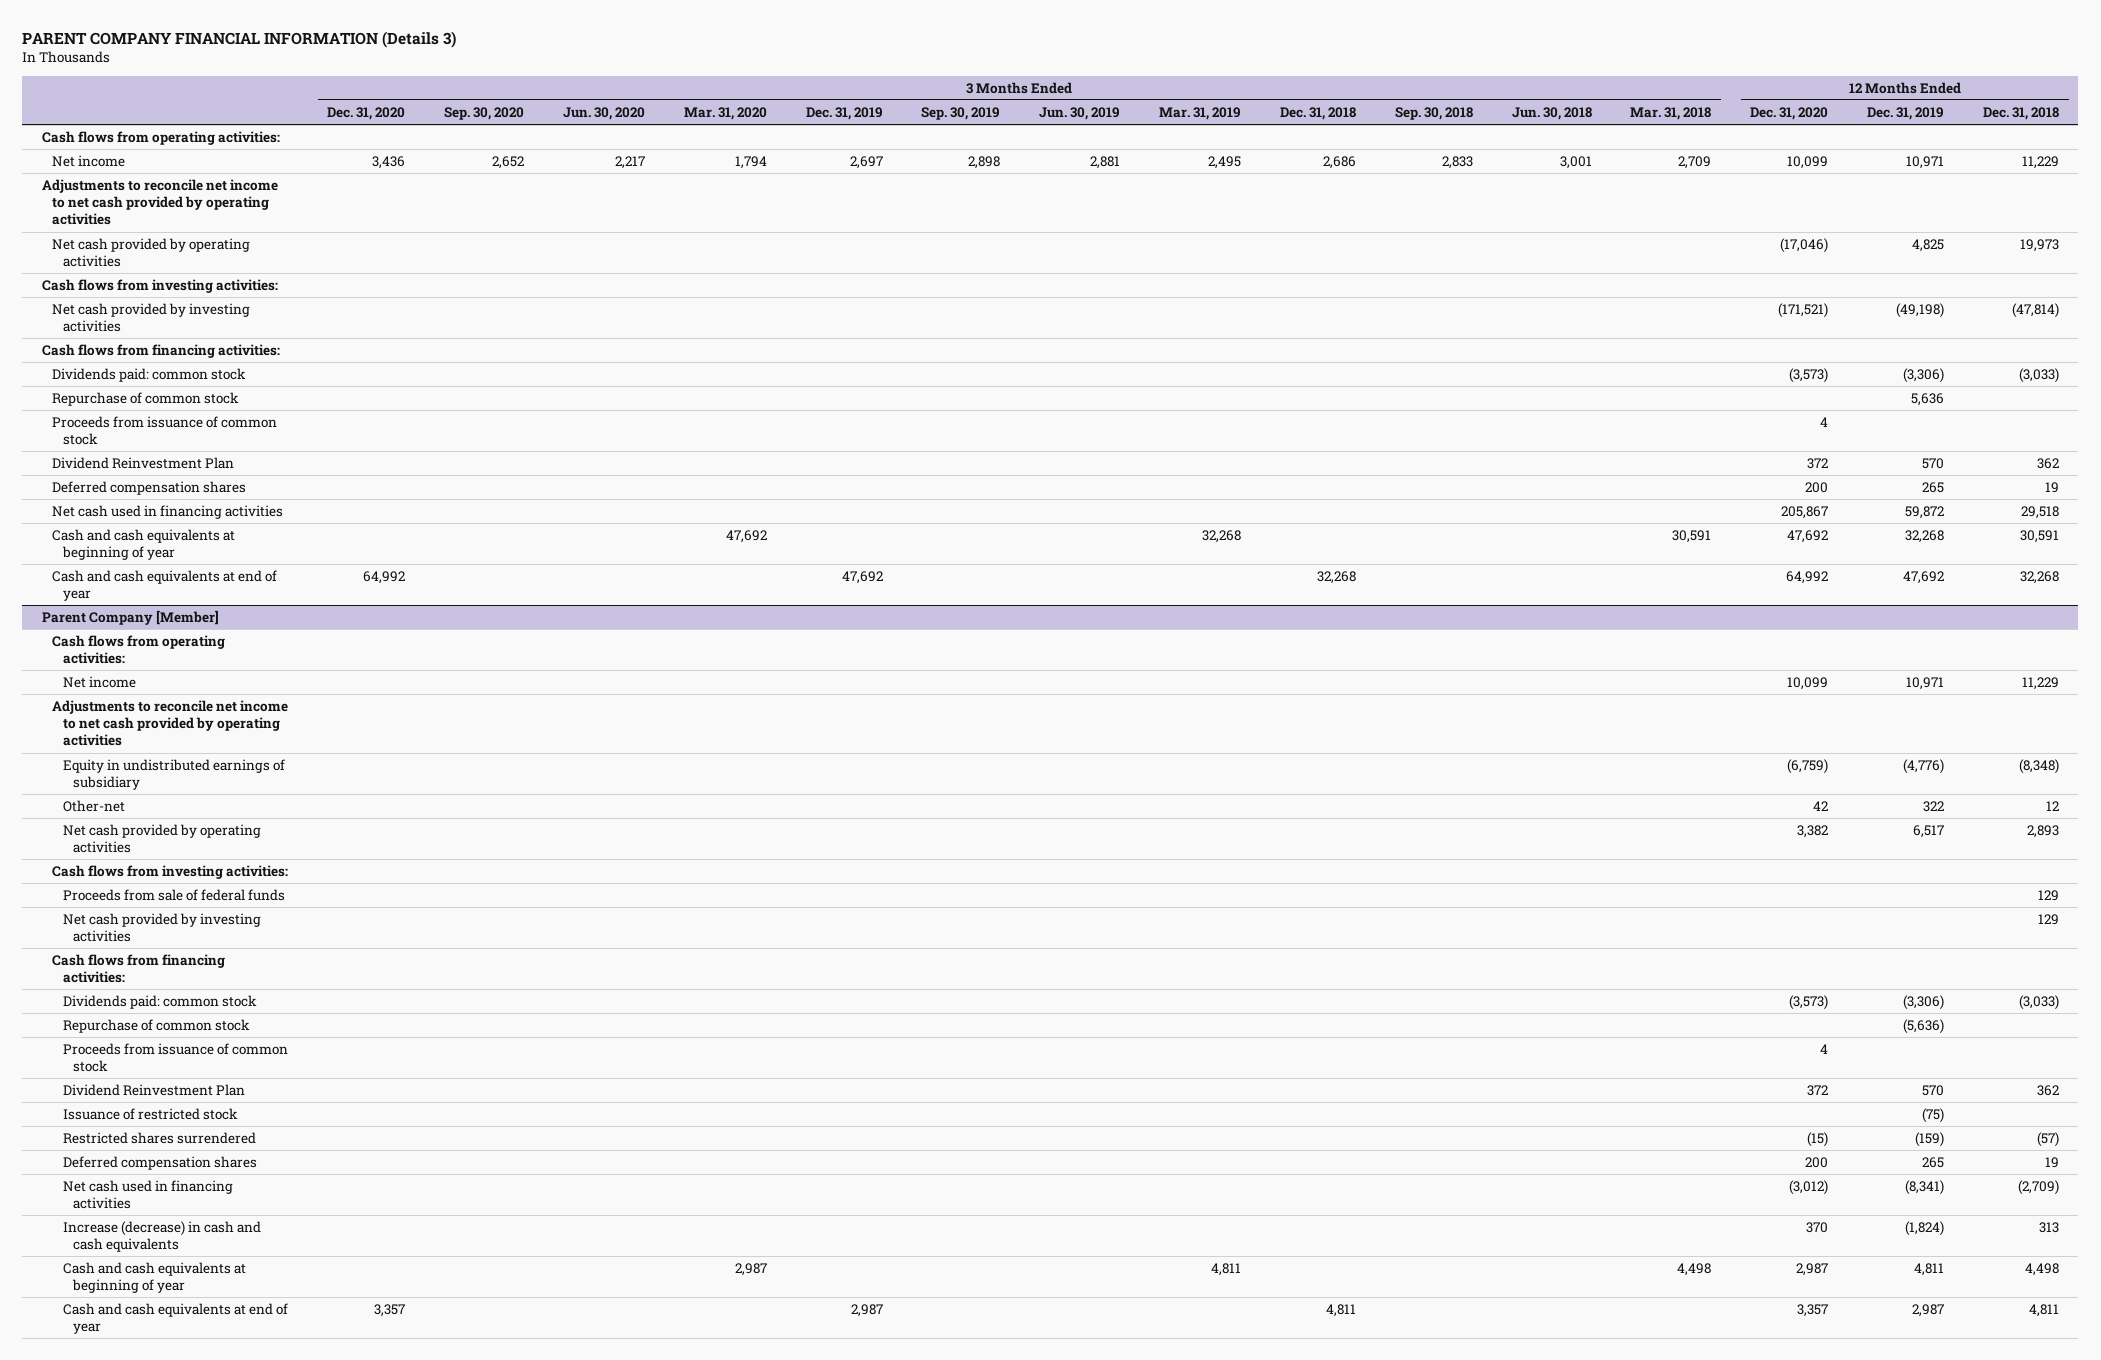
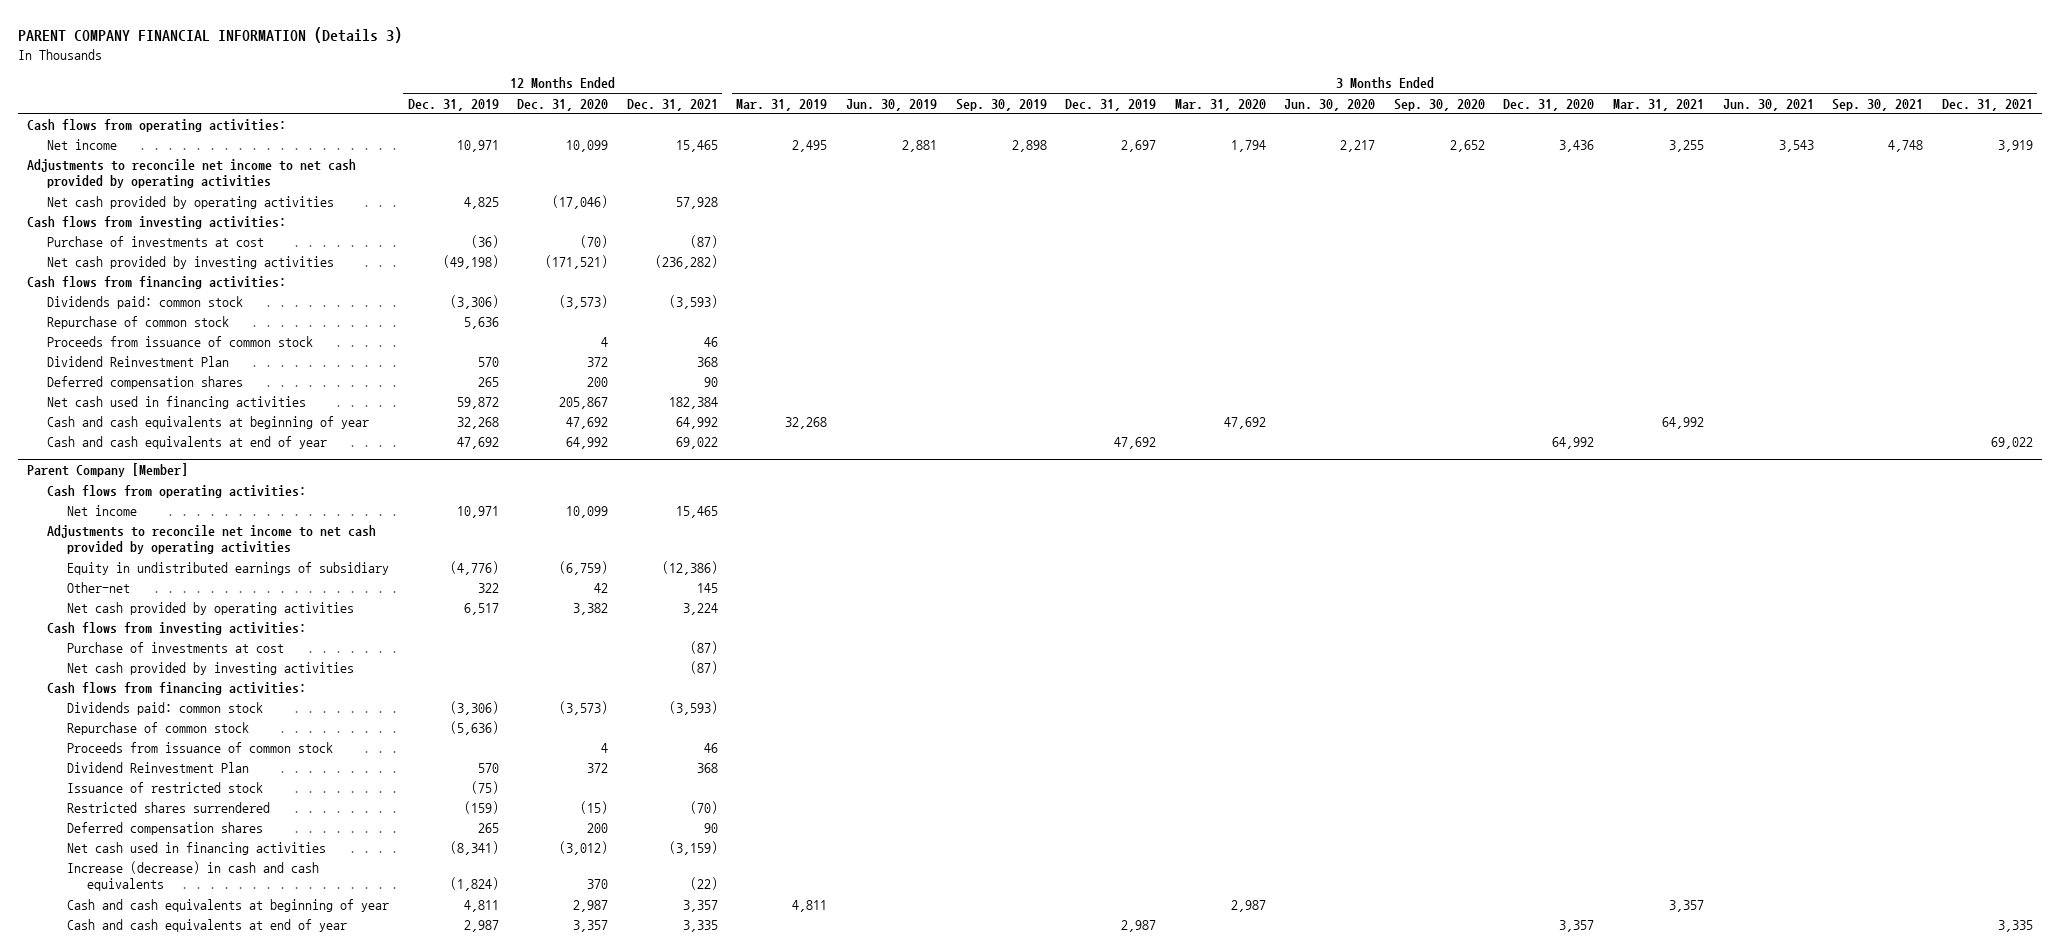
[1279,107,1356,121] Dec. 31, 2018 -> none
[1394,107,1473,121] Sep. 30, 2018 -> none
[1511,107,1592,121] Jun. 30, 2018 -> none
[1630,107,1712,121] Mar. 31, 2018 -> none
[1982,107,2059,121] Dec. 31, 2018 -> none
none -> [626,98,718,111] Dec. 31, 2021
none -> [1612,98,1704,111] Mar. 31, 2021
none -> [1722,98,1814,111] Jun. 30, 2021
none -> [1832,98,1924,111] Sep. 30, 2021
none -> [1941,98,2033,111] Dec. 31, 2021
none -> [47,235,265,247] Purchase of investments at cost
[62,889,285,902] Proceeds from sale of federal funds -> none
none -> [67,641,285,653] Purchase of investments at cost

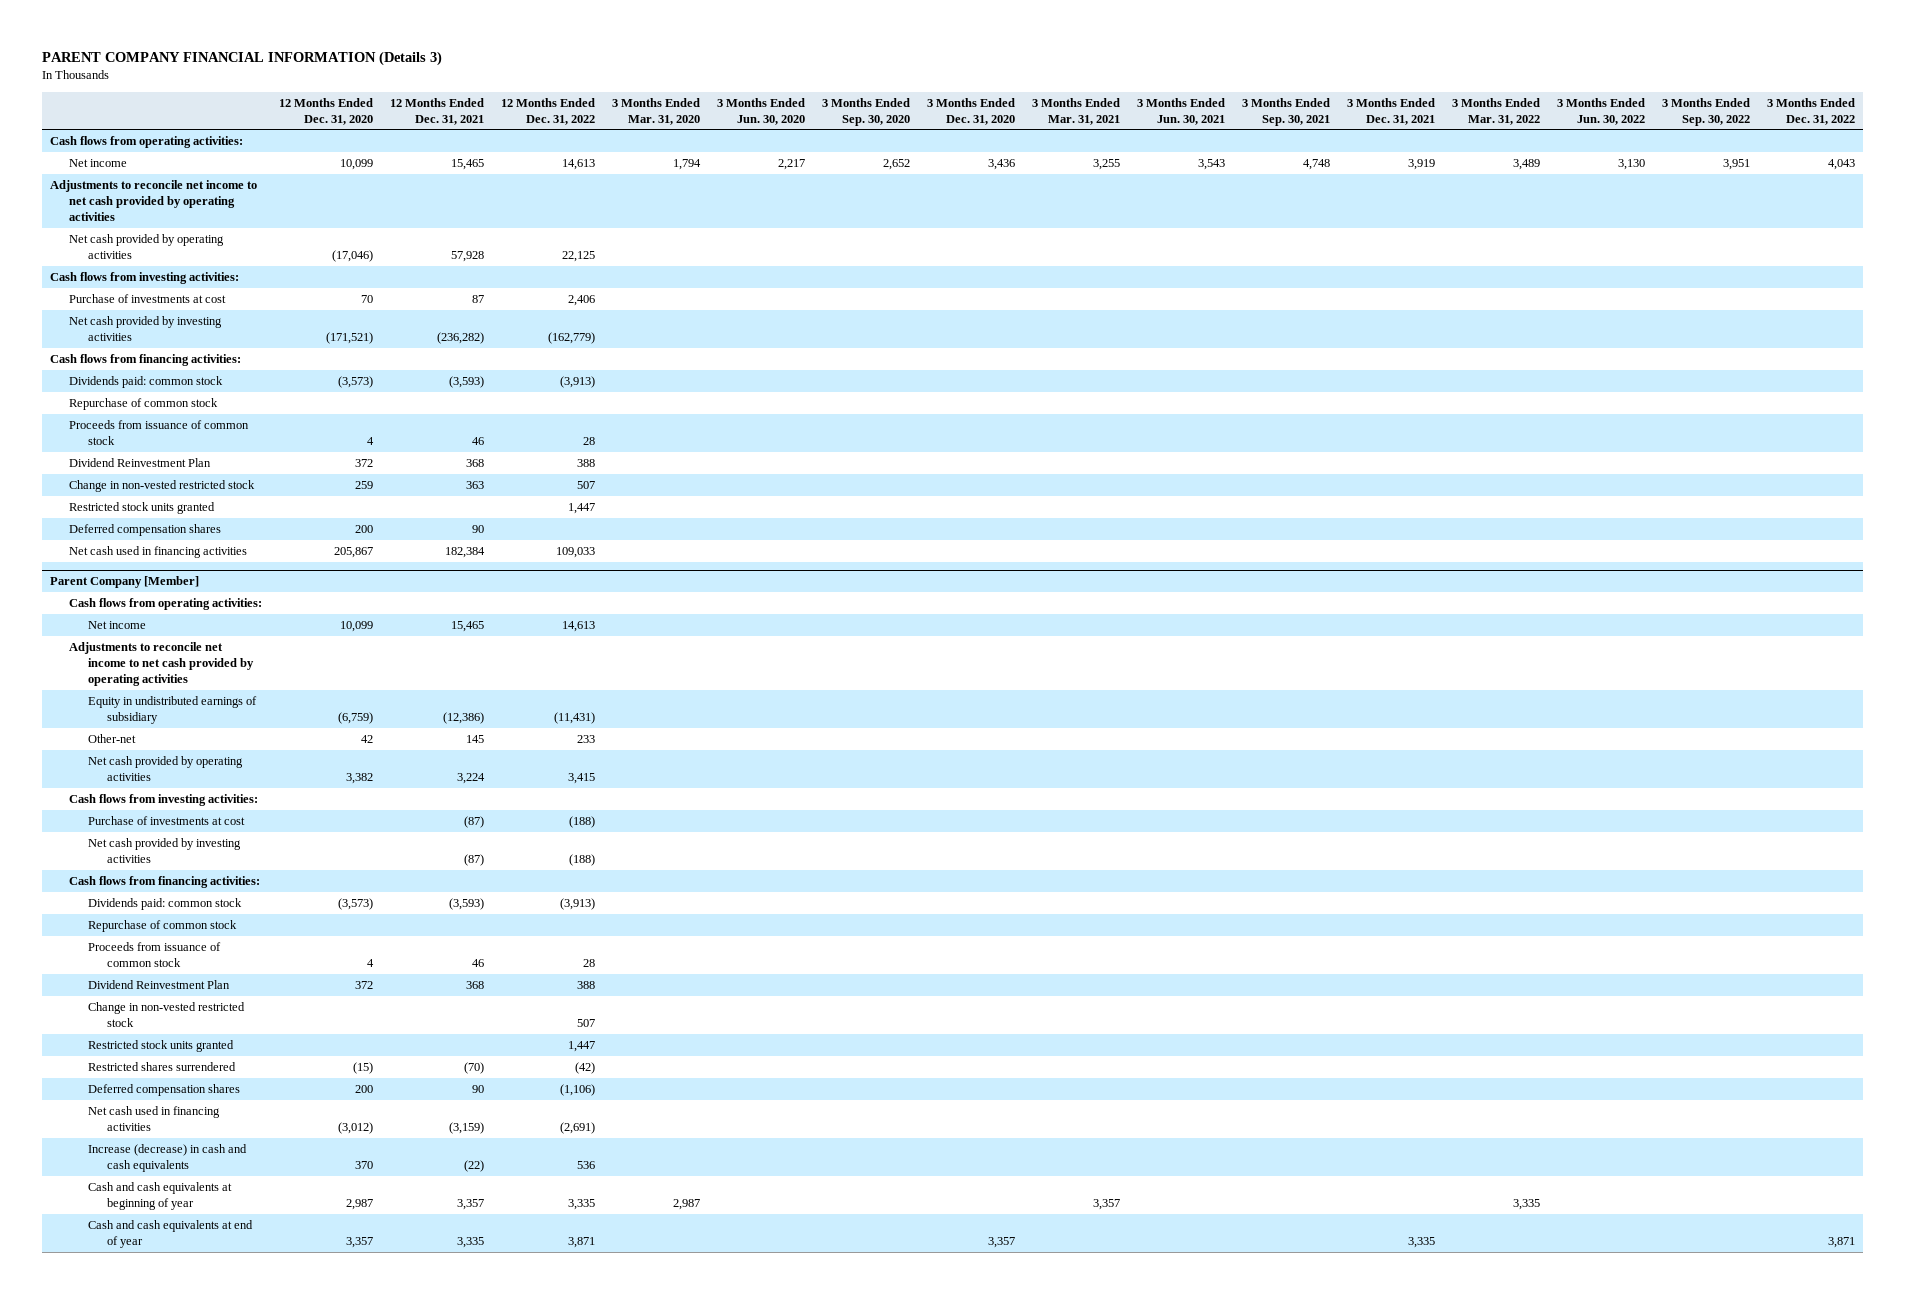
[407,98,499,111] Dec. 31, 2019 -> none
[736,98,828,111] Mar. 31, 2019 -> none
[845,98,937,111] Jun. 30, 2019 -> none
[955,98,1047,111] Sep. 30, 2019 -> none
[1065,98,1157,111] Dec. 31, 2019 -> none
none -> [501,97,596,125] 12 Months Ended Dec. 31, 2022
none -> [1451,97,1540,125] 3 Months Ended Mar. 31, 2022
none -> [1556,97,1645,125] 3 Months Ended Jun. 30, 2022
none -> [1661,97,1750,126] 3 Months Ended Sep. 30, 2022
none -> [1766,97,1855,125] 3 Months Ended Dec. 31, 2022
[580,234,609,248] (70) -> [361,294,374,303] 70
[689,234,718,248] (87) -> [472,294,485,303] 87
none -> [69,479,256,492] Change in non-vested restricted stock
none -> [69,501,216,514] Restricted stock units granted
[47,415,370,429] Cash and cash equivalents at beginning of year -> none
[47,435,328,449] Cash and cash equivalents at end of year -> none
[67,781,264,793] Issuance of restricted stock -> none
none -> [87,1001,245,1028] Change in non-vested restricted stock
none -> [87,1039,234,1052] Restricted stock units granted

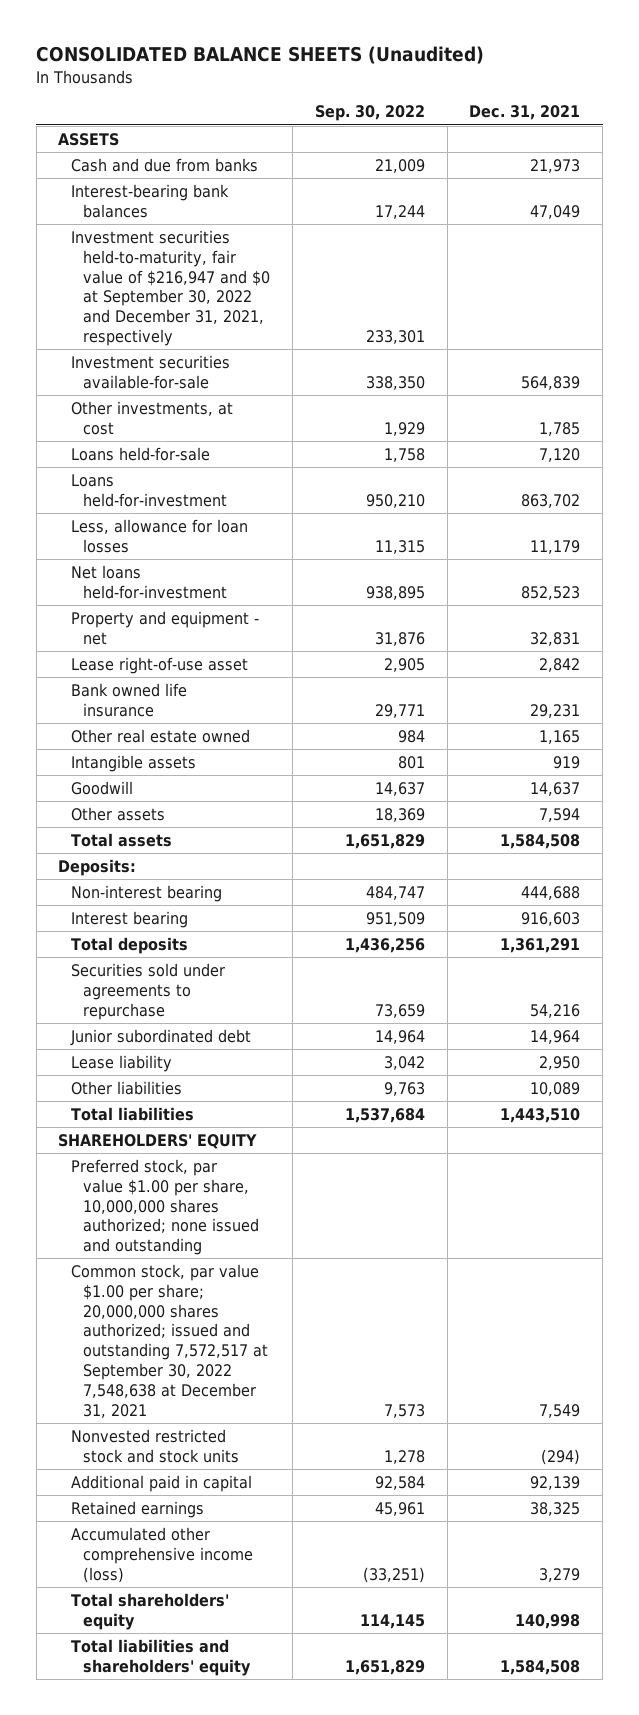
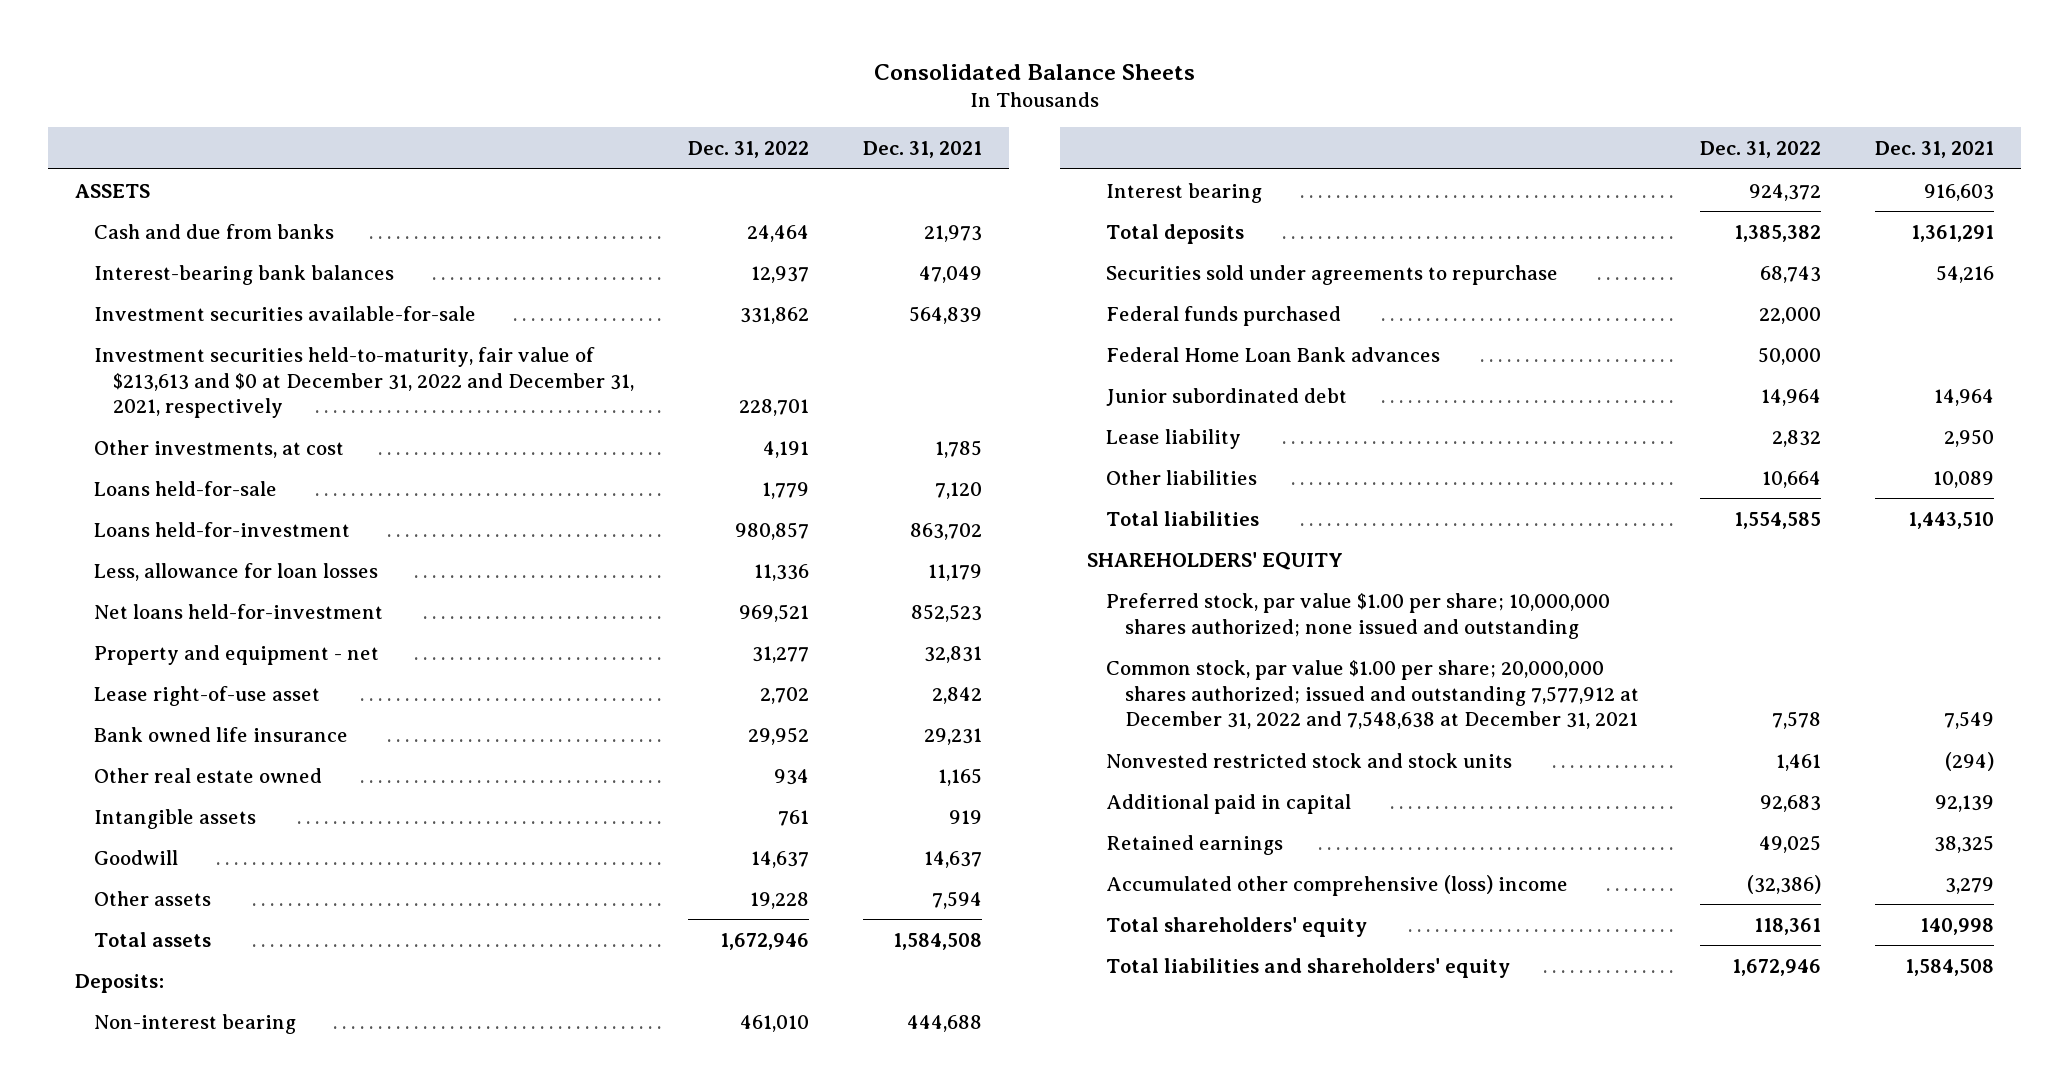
[36,45,485,64] CONSOLIDATED BALANCE SHEETS (Unaudited) -> [873,63,1195,80] Consolidated Balance Sheets
[314,105,425,122] Sep. 30, 2022 -> none
none -> [687,141,809,159] Dec. 31, 2022
[70,229,271,347] Investment securities held-to-maturity, fair value of $216,947 and $0 at September 30, 2022 and December 31, 2021, respectively -> none
none -> [93,346,634,419] Investment securities held-to-maturity, fair value of $213,613 and $0 at December 31, 2022 and December 31, 2021, respectively
none -> [1106,305,1342,326] Federal funds purchased
none -> [1106,346,1441,362] Federal Home Loan Bank advances
[70,1158,260,1256] Preferred stock, par value $1.00 per share, 10,000,000 shares authorized; none issued and outstanding -> [1106,592,1611,639] Preferred stock, par value $1.00 per share; 10,000,000 shares authorized; none issued and outstanding
[70,1263,269,1418] Common stock, par value $1.00 per share; 20,000,000 shares authorized; issued and outstanding 7,572,517 at September 30, 2022 7,548,638 at December 31, 2021 -> [1106,659,1639,730] Common stock, par value $1.00 per share; 20,000,000 shares authorized; issued and outstanding 7,577,912 at December 31, 2022 and 7,548,638 at December 31, 2021
[70,1526,254,1583] Accumulated other comprehensive income (loss) -> [1106,874,1569,896] Accumulated other comprehensive (loss) income

